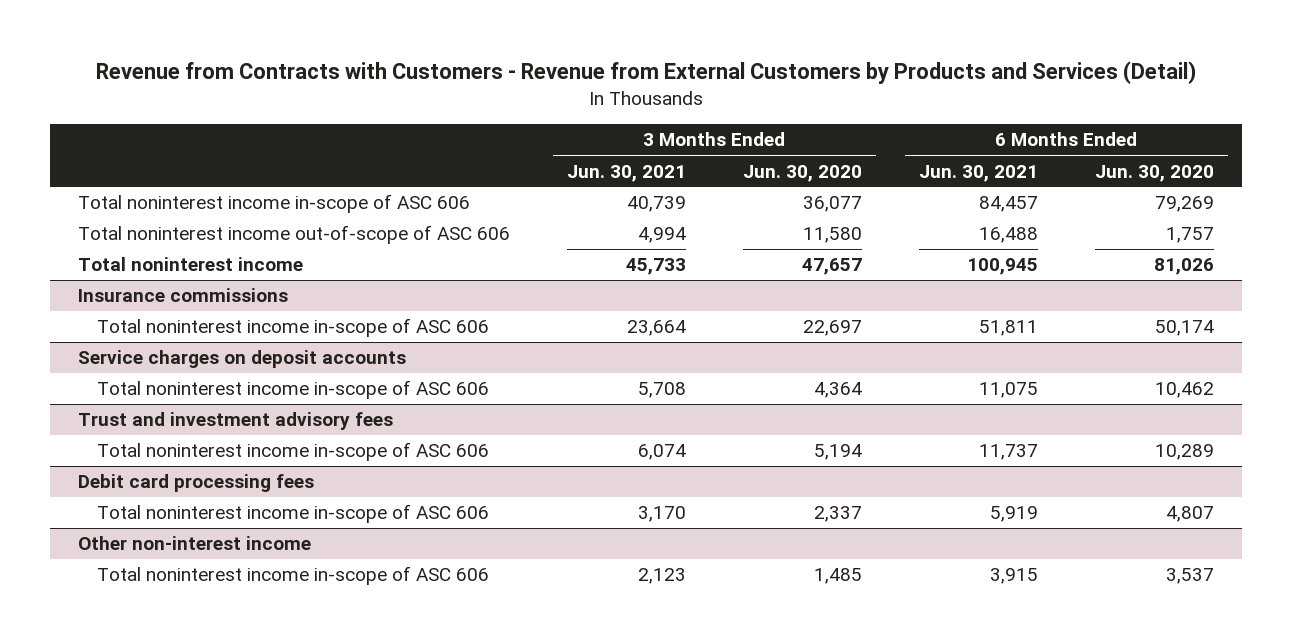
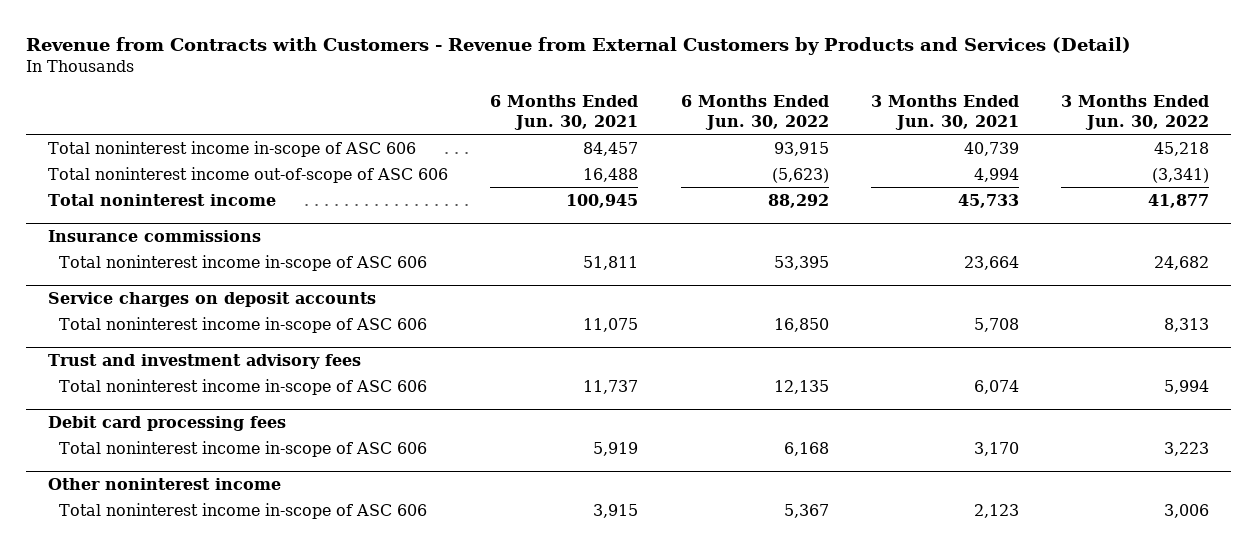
[742,164,862,182] Jun. 30, 2020 -> none
[1094,164,1214,182] Jun. 30, 2020 -> none
none -> [680,95,829,131] 6 Months Ended Jun. 30, 2022
none -> [1061,95,1210,131] 3 Months Ended Jun. 30, 2022
[78,536,312,551] Other non-interest income -> [47,477,281,490] Other noninterest income

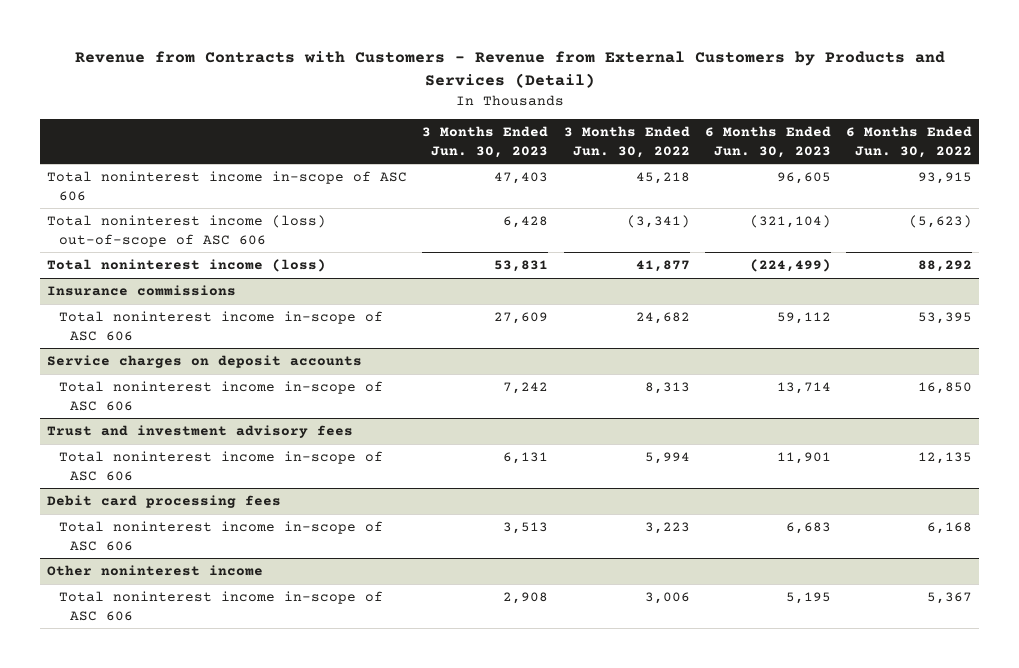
[490,95,639,131] 6 Months Ended Jun. 30, 2021 -> none
[870,95,1019,131] 3 Months Ended Jun. 30, 2021 -> none
none -> [422,126,549,158] 3 Months Ended Jun. 30, 2023
none -> [704,126,831,158] 6 Months Ended Jun. 30, 2023
[47,166,448,183] Total noninterest income out-of-scope of ASC 606 -> [47,215,327,247] Total noninterest income (loss) out-of-scope of ASC 606
[47,193,276,206] Total noninterest income -> [47,259,327,273] Total noninterest income (loss)

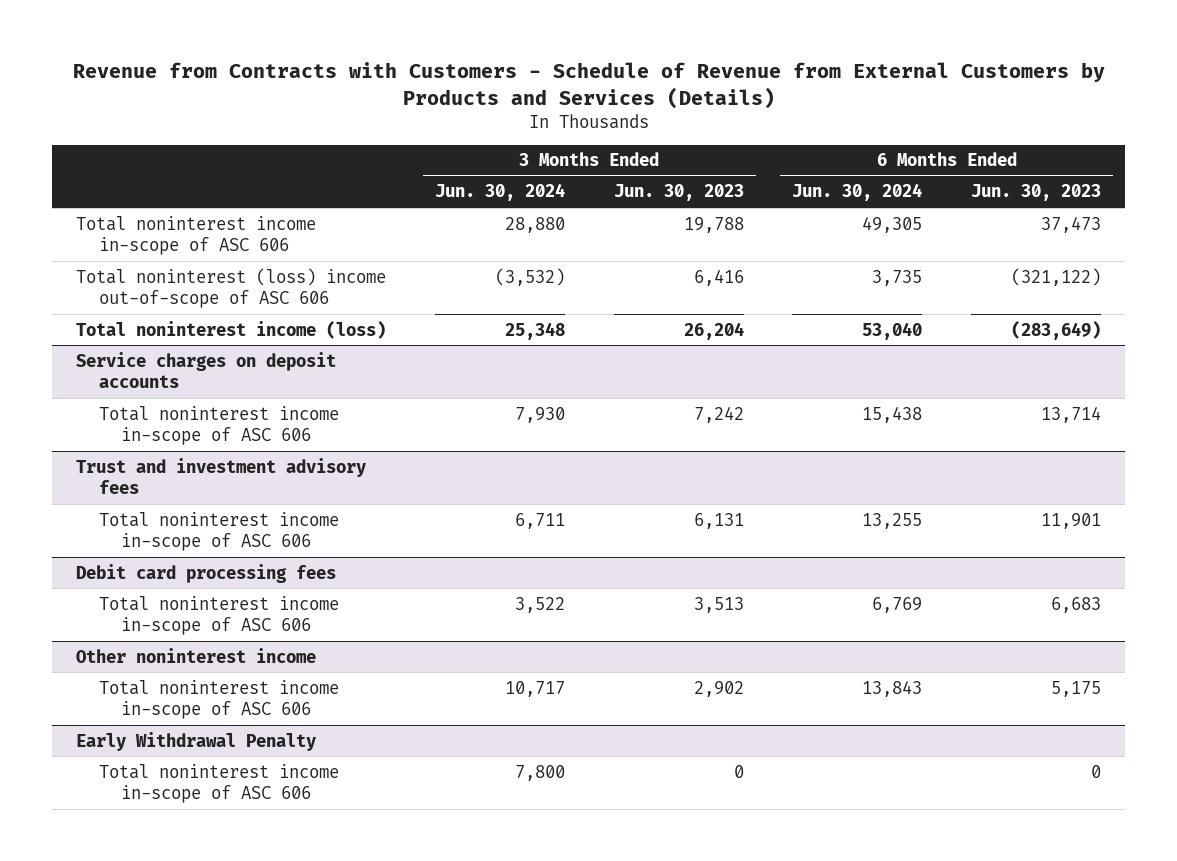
[74,51,945,89] Revenue from Contracts with Customers - Revenue from External Customers by Products and Services (Detail) -> [72,62,1105,109] Revenue from Contracts with Customers - Schedule of Revenue from External Customers by Products and Services (Details)
[563,126,690,158] 3 Months Ended Jun. 30, 2022 -> none
[845,126,972,158] 6 Months Ended Jun. 30, 2022 -> none
none -> [434,183,565,202] Jun. 30, 2024
none -> [792,183,923,202] Jun. 30, 2024
[47,285,237,297] Insurance commissions -> none
[58,311,383,341] Total noninterest income in-scope of ASC 606 -> none
[494,172,549,185] 47,403 -> [683,216,744,233] 19,788
[776,172,831,185] 96,605 -> [1040,215,1101,233] 37,473
[47,215,327,247] Total noninterest income (loss) out-of-scope of ASC 606 -> [76,267,387,309] Total noninterest (loss) income out-of-scope of ASC 606
[503,216,549,229] 6,428 -> [693,268,744,286] 6,416
[749,215,831,229] (321,104) -> [1010,267,1101,286] (321,122)
[494,260,549,273] 53,831 -> [683,321,744,340] 26,204
[749,259,831,273] (224,499) -> [1010,320,1101,340] (283,649)
[503,592,549,605] 2,908 -> [693,680,744,697] 2,902
[785,592,831,605] 5,195 -> [1050,680,1101,697] 5,175
none -> [76,731,317,751] Early Withdrawal Penalty
none -> [98,763,339,804] Total noninterest income in-scope of ASC 606

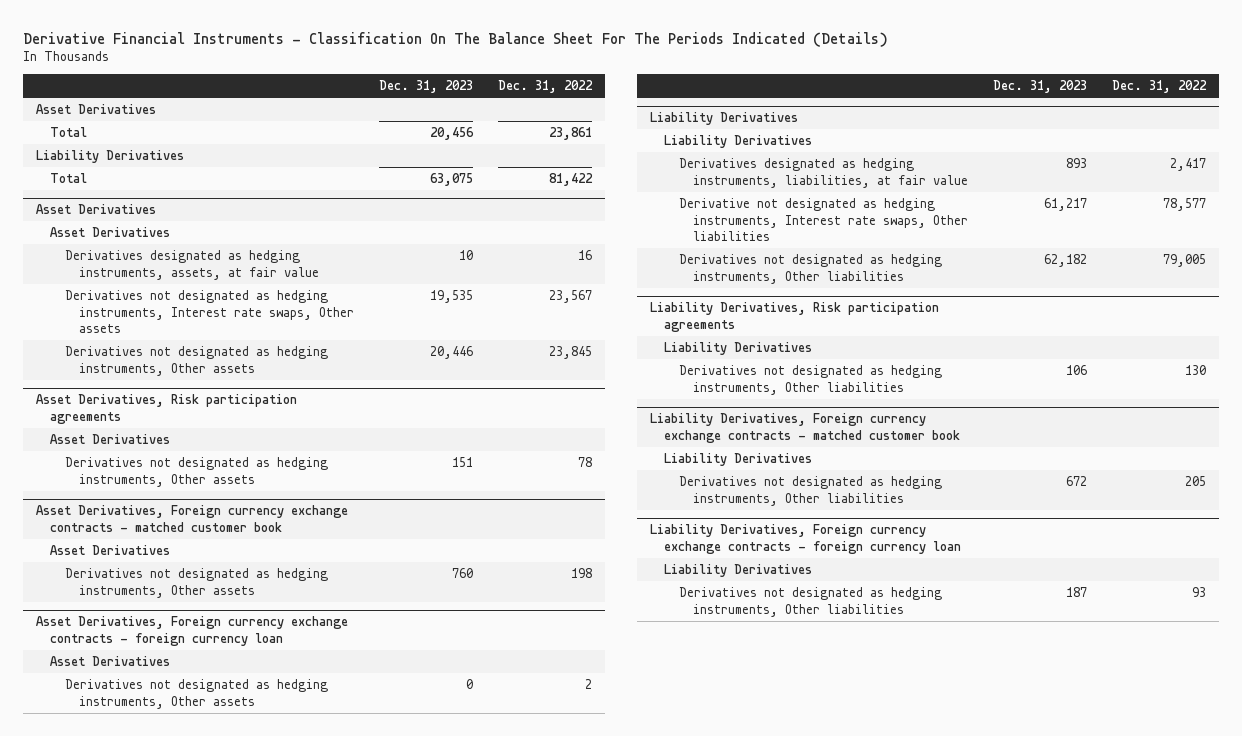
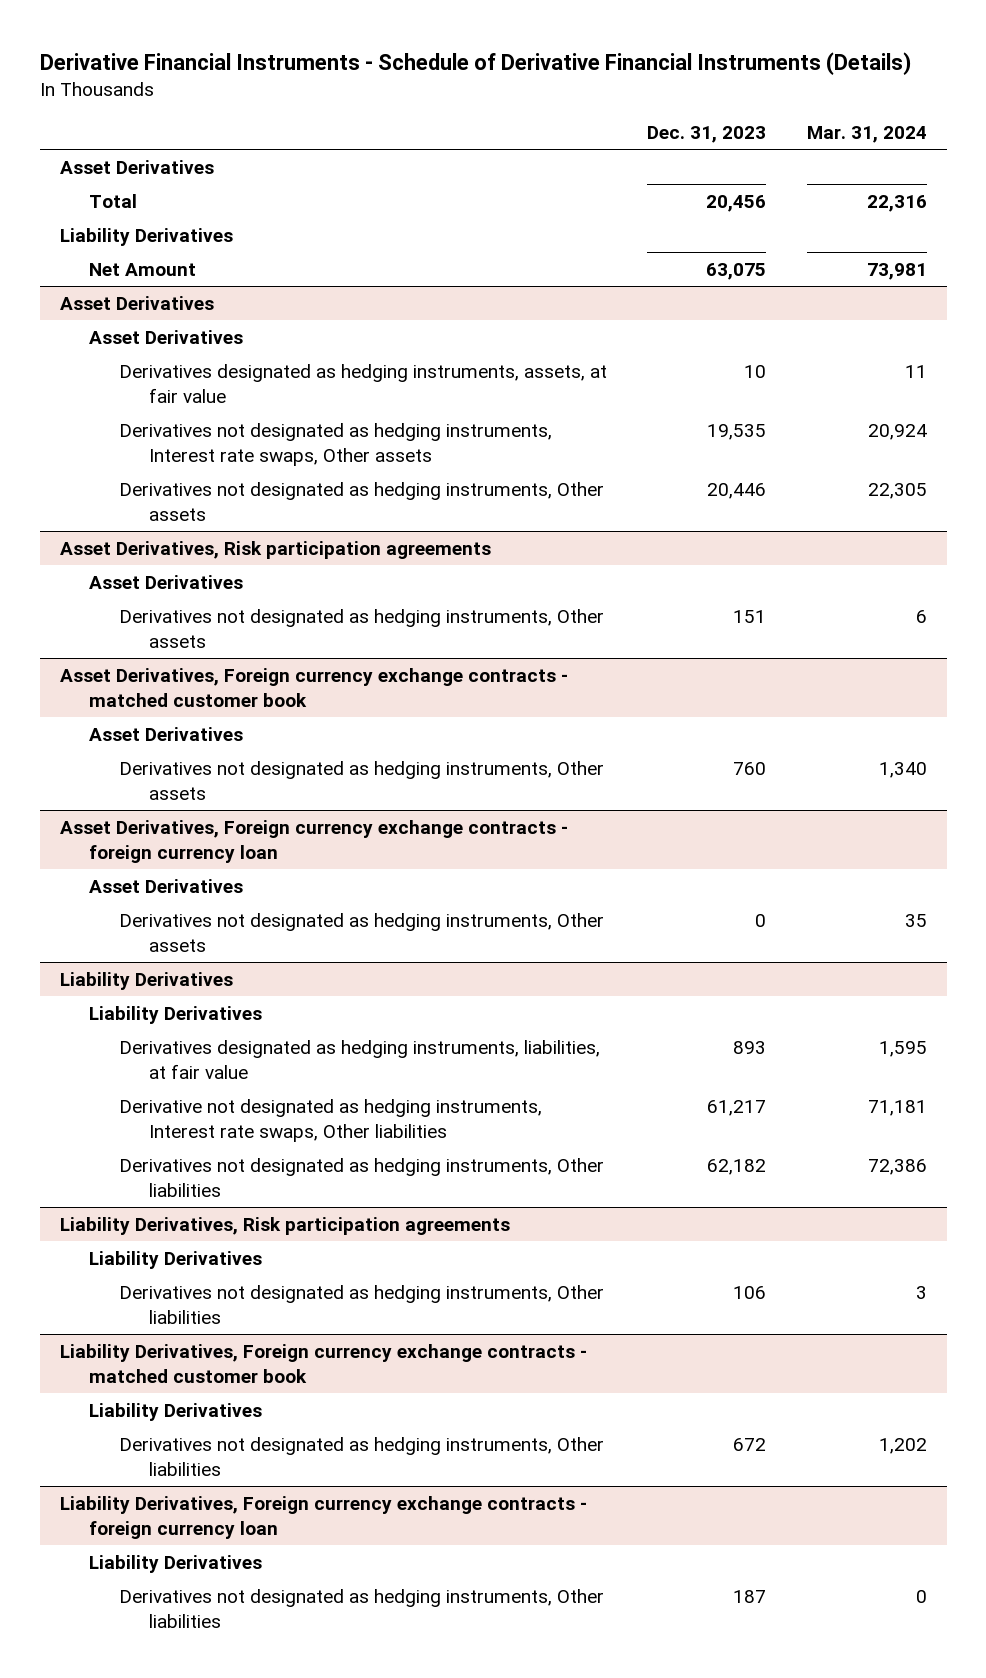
[23,31,889,47] Derivative Financial Instruments - Classification On The Balance Sheet For The Periods Indicated (Details) -> [39,51,911,75] Derivative Financial Instruments - Schedule of Derivative Financial Instruments (Details)
[498,80,594,94] Dec. 31, 2022 -> none
none -> [806,125,927,143] Mar. 31, 2024
[50,172,88,183] Total -> [89,262,197,276] Net Amount

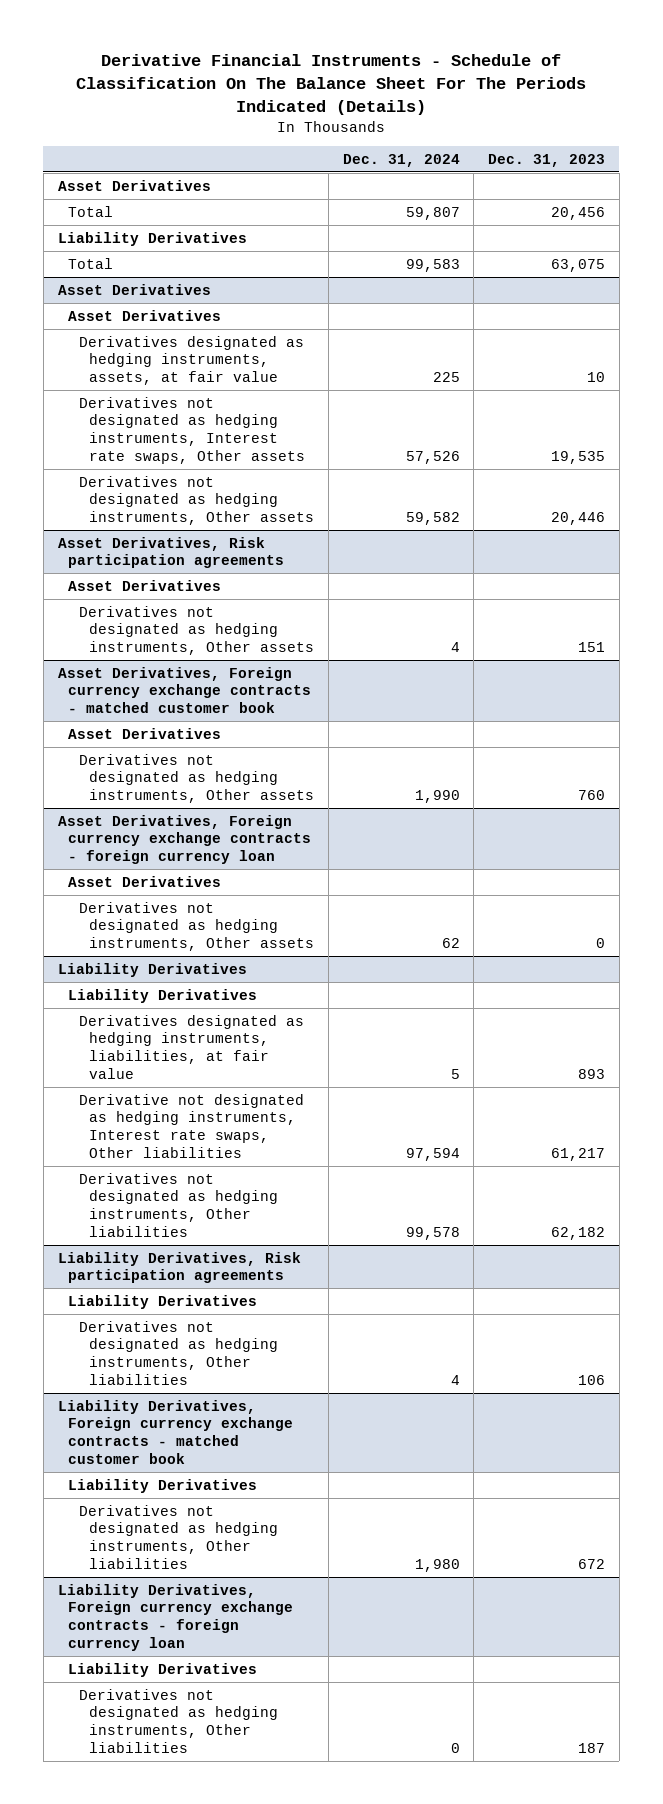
[39,51,911,75] Derivative Financial Instruments - Schedule of Derivative Financial Instruments (Details) -> [76,54,587,115] Derivative Financial Instruments - Schedule of Classification On The Balance Sheet For The Periods Indicated (Details)
[806,125,927,143] Mar. 31, 2024 -> none
none -> [342,153,460,167] Dec. 31, 2024
[89,262,197,276] Net Amount -> [68,257,114,269] Total

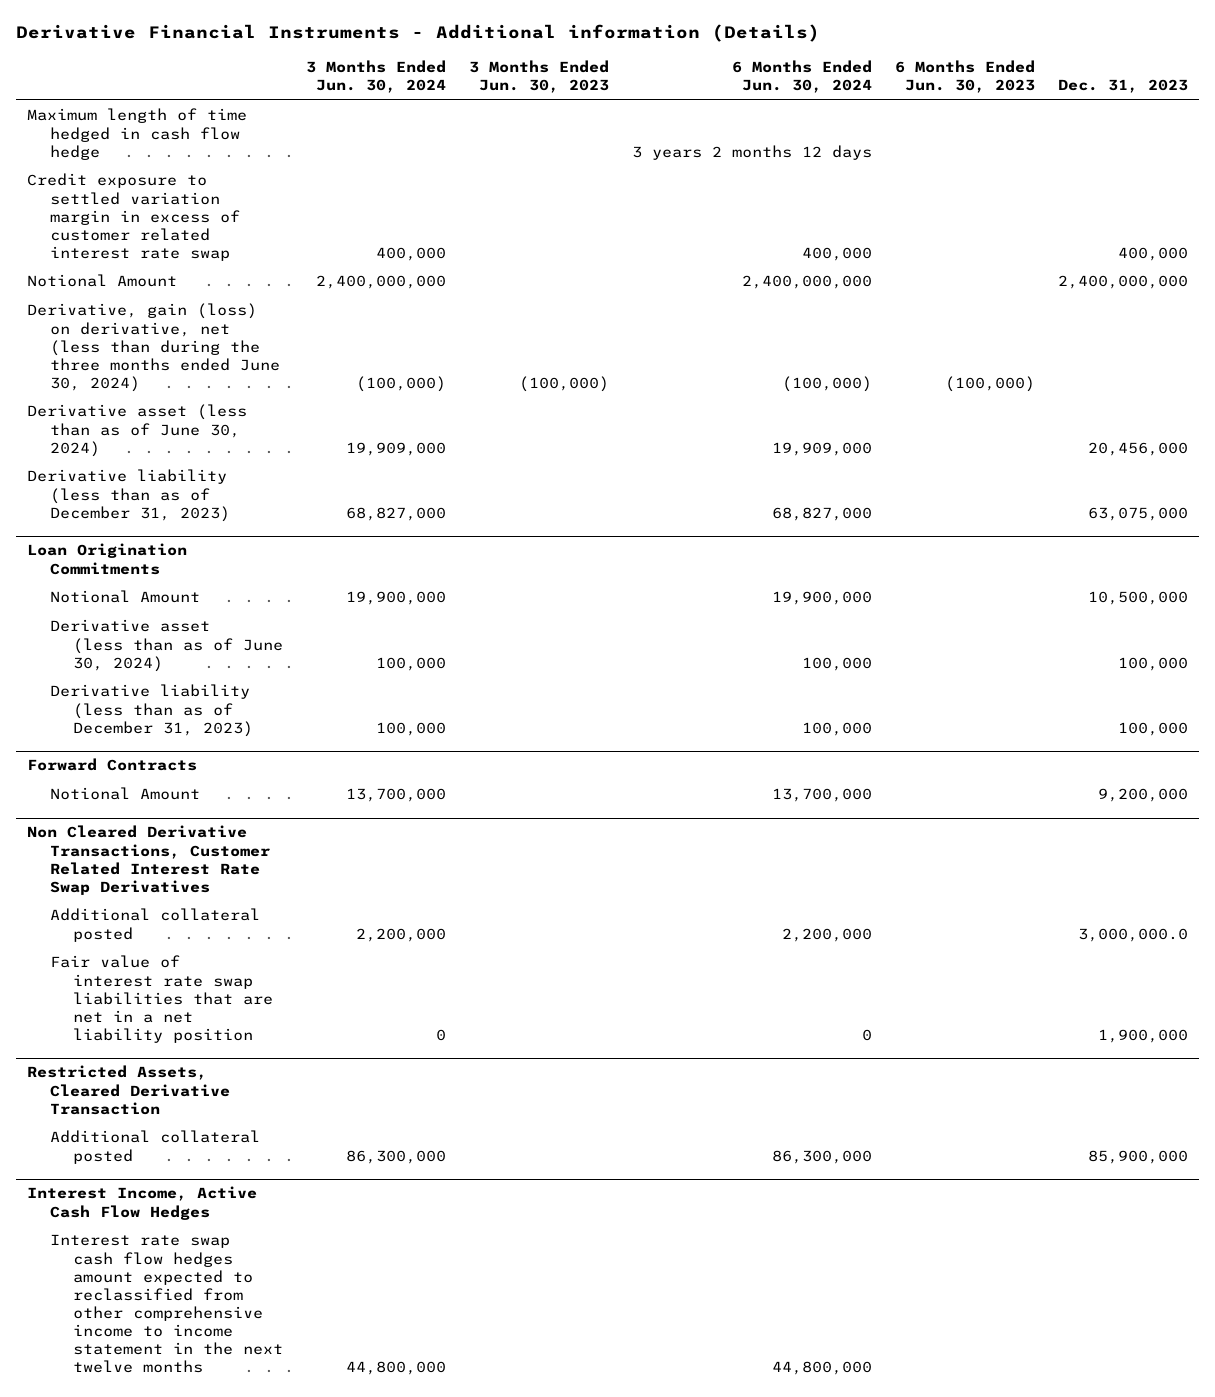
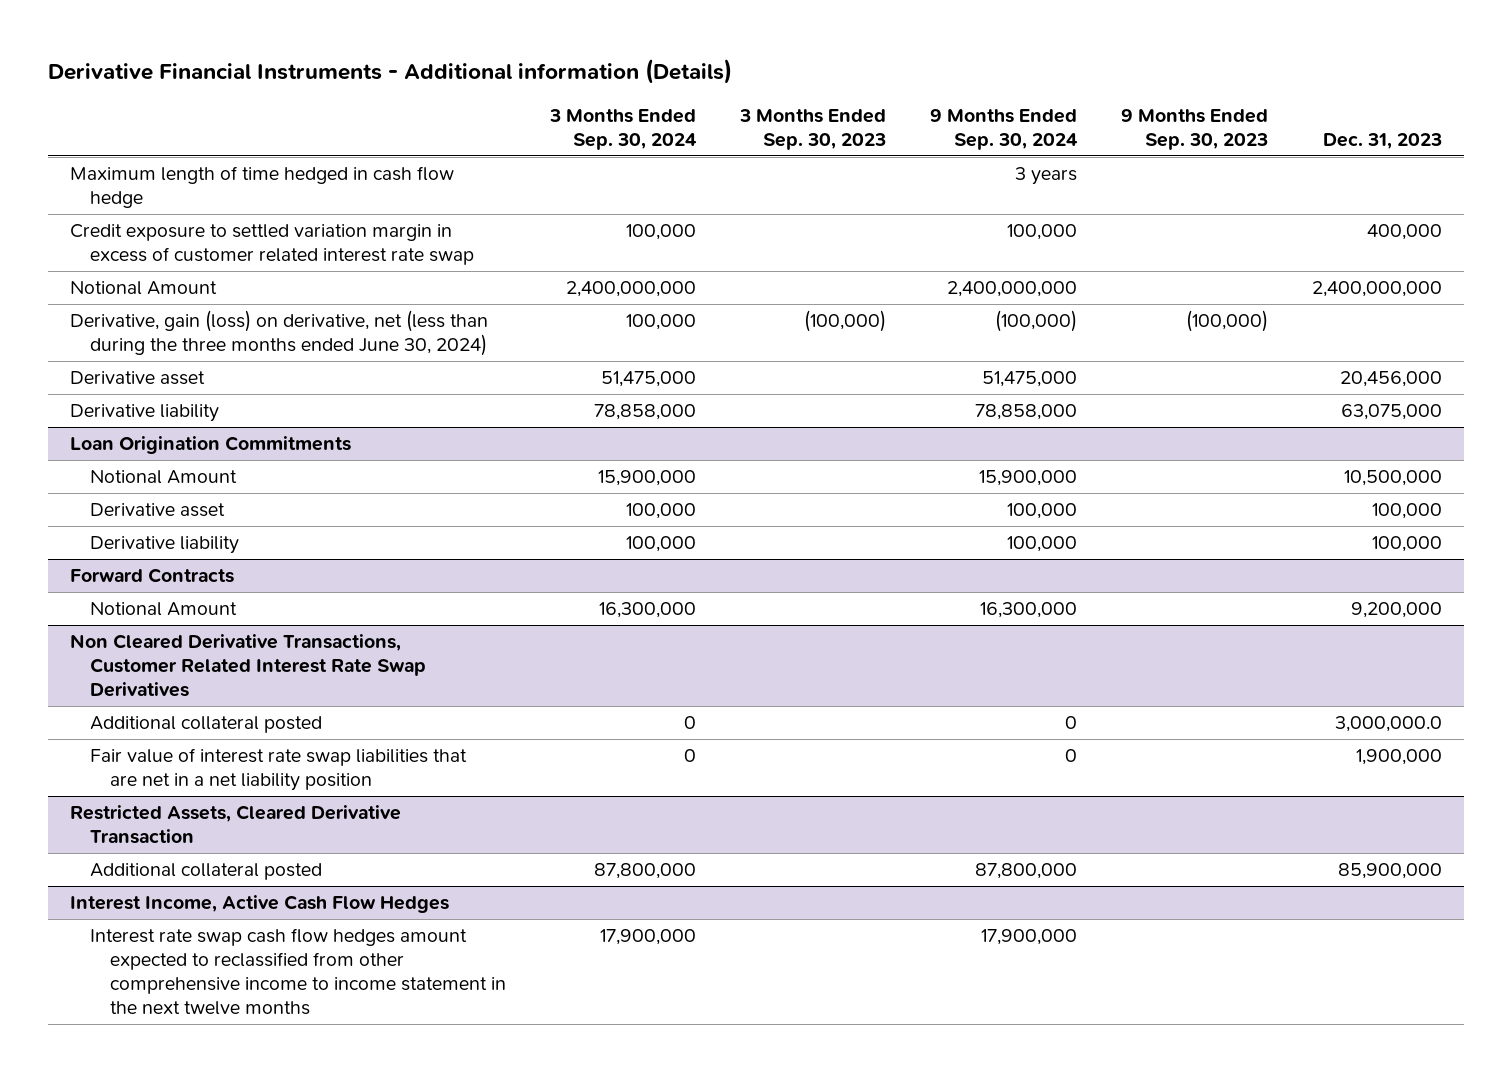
[305,60,446,94] 3 Months Ended Jun. 30, 2024 -> none
[468,60,609,94] 3 Months Ended Jun. 30, 2023 -> none
[731,60,872,94] 6 Months Ended Jun. 30, 2024 -> none
[894,60,1035,94] 6 Months Ended Jun. 30, 2023 -> none
none -> [549,108,698,150] 3 Months Ended Sep. 30, 2024
none -> [739,108,887,150] 3 Months Ended Sep. 30, 2023
none -> [929,108,1078,150] 9 Months Ended Sep. 30, 2024
none -> [1120,108,1268,150] 9 Months Ended Sep. 30, 2023
[27,404,248,457] Derivative asset (less than as of June 30, 2024) -> [70,371,206,386] Derivative asset
[27,469,231,522] Derivative liability (less than as of December 31, 2023) -> [70,404,220,423] Derivative liability
[50,619,284,672] Derivative asset (less than as of June 30, 2024) -> [90,503,226,518] Derivative asset
[50,684,254,737] Derivative liability (less than as of December 31, 2023) -> [90,536,240,555] Derivative liability

